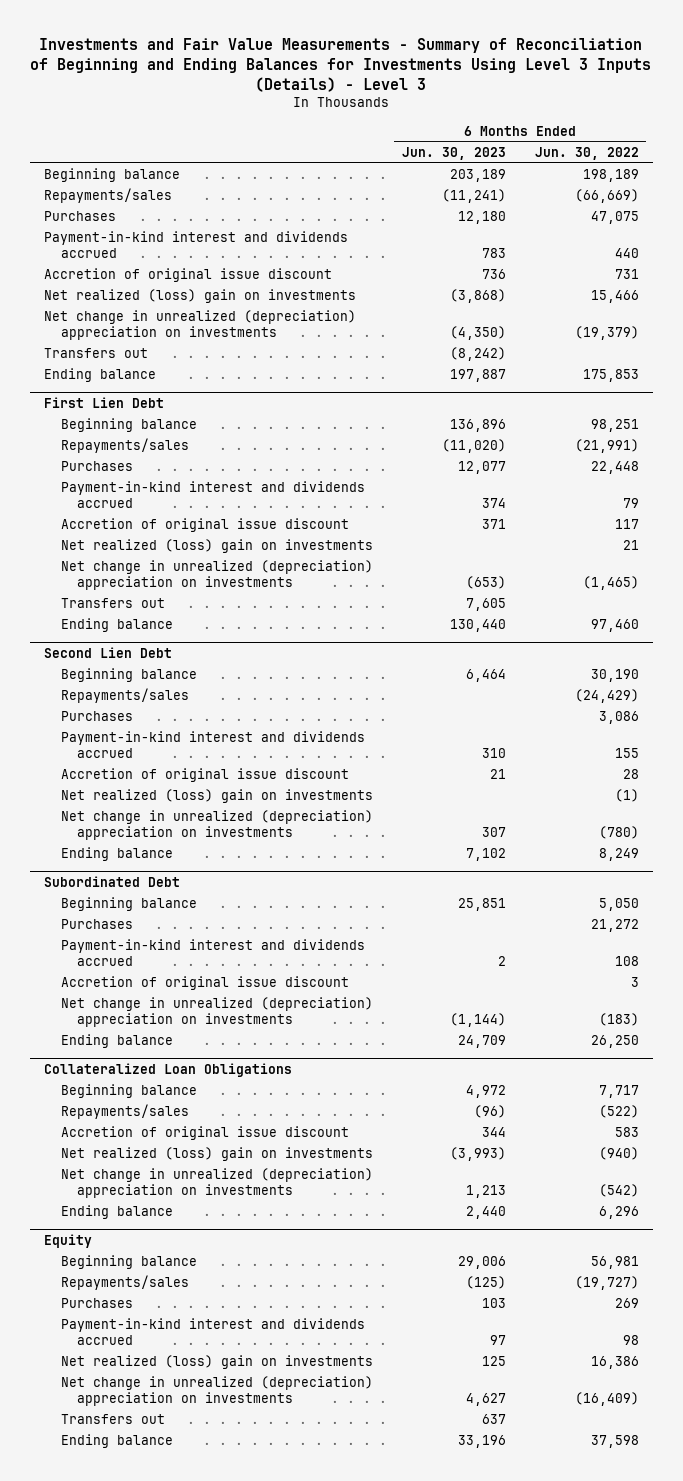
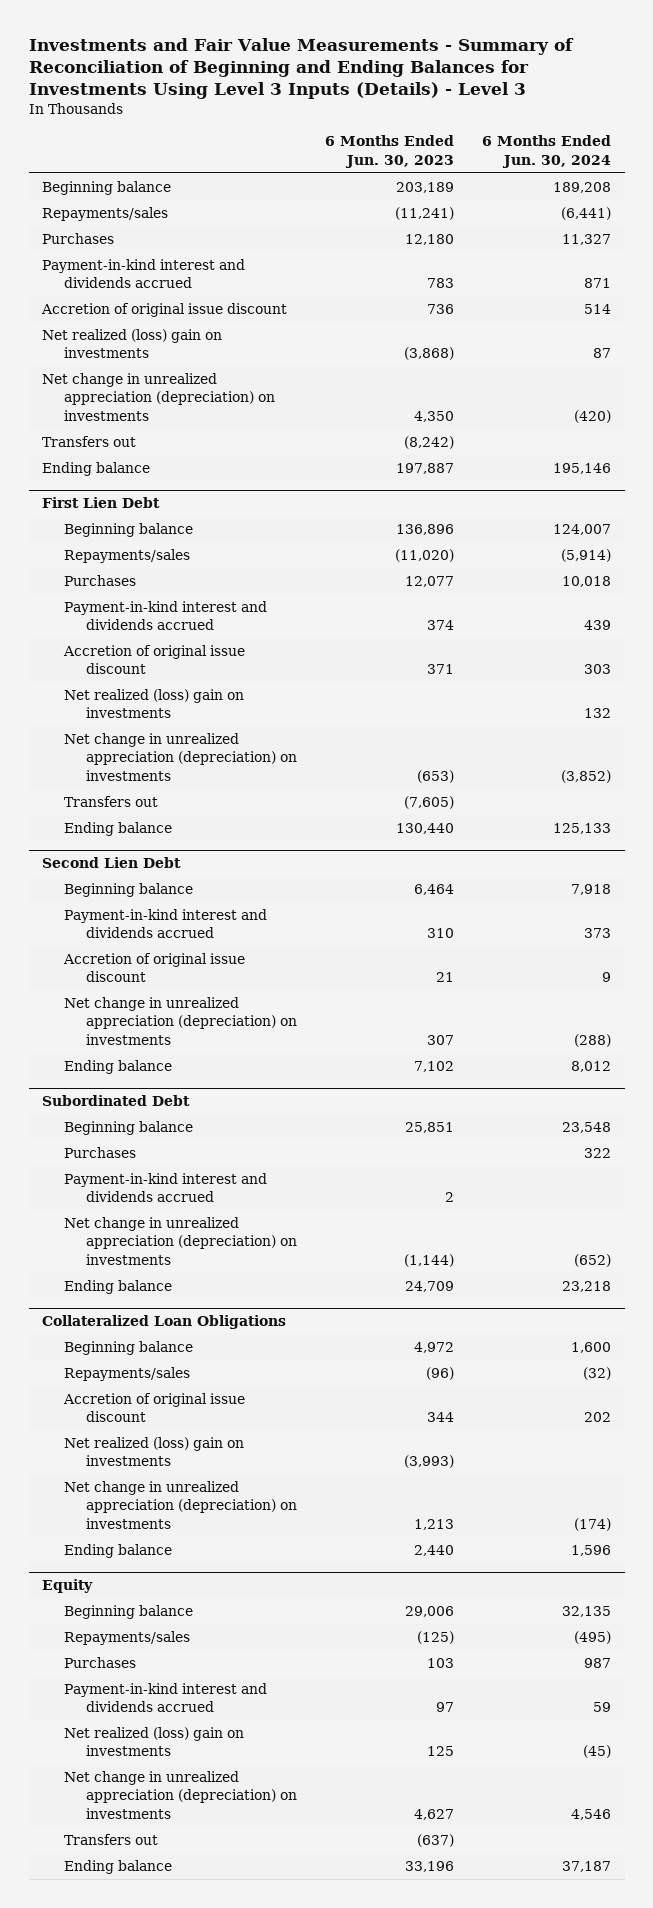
[534,146,639,160] Jun. 30, 2022 -> none
none -> [481,135,611,168] 6 Months Ended Jun. 30, 2024
[44,310,357,341] Net change in unrealized (depreciation) appreciation on investments -> [42,373,276,421] Net change in unrealized appreciation (depreciation) on investments
[449,326,506,341] (4,350) -> [414,410,455,422] 4,350
[60,560,373,591] Net change in unrealized (depreciation) appreciation on investments -> [64,733,298,781] Net change in unrealized appreciation (depreciation) on investments
[465,598,506,612] 7,605 -> [404,796,455,810] (7,605)
[60,688,189,704] Repayments/sales -> none
[60,711,133,722] Purchases -> none
[60,789,373,804] Net realized (loss) gain on investments -> none
[60,810,373,841] Net change in unrealized (depreciation) appreciation on investments -> [64,997,298,1045] Net change in unrealized appreciation (depreciation) on investments
[60,976,349,991] Accretion of original issue discount -> none
[60,997,373,1028] Net change in unrealized (depreciation) appreciation on investments -> [64,1217,298,1265] Net change in unrealized appreciation (depreciation) on investments
[60,1168,373,1199] Net change in unrealized (depreciation) appreciation on investments -> [64,1481,298,1529] Net change in unrealized appreciation (depreciation) on investments
[60,1376,373,1407] Net change in unrealized (depreciation) appreciation on investments -> [64,1771,298,1819] Net change in unrealized appreciation (depreciation) on investments
[481,1414,506,1425] 637 -> [417,1834,455,1848] (637)

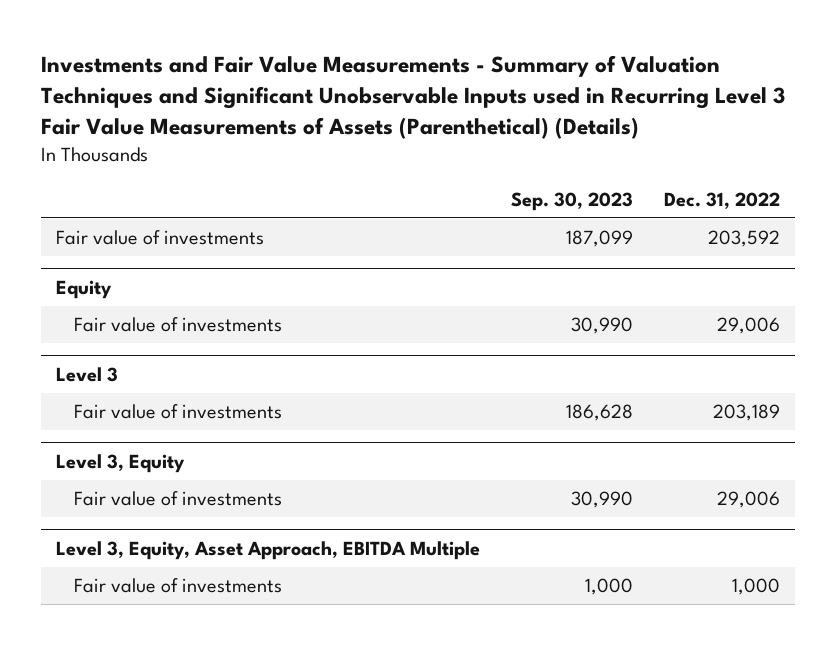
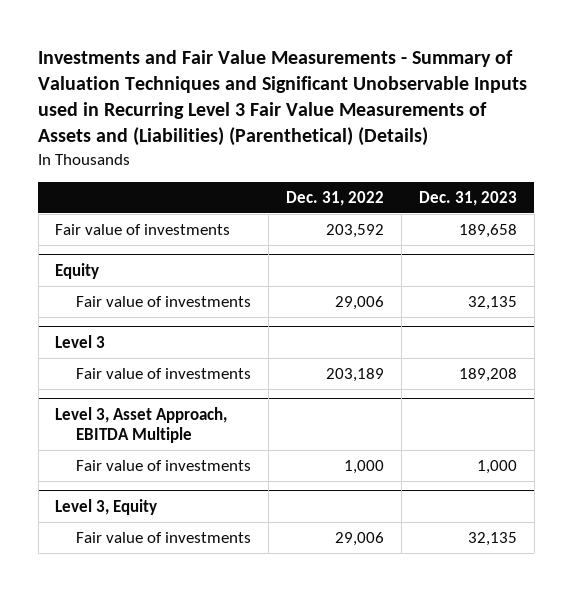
[41,54,786,139] Investments and Fair Value Measurements - Summary of Valuation Techniques and Significant Unobservable Inputs used in Recurring Level 3 Fair Value Measurements of Assets (Parenthetical) (Details) -> [38,50,528,147] Investments and Fair Value Measurements - Summary of Valuation Techniques and Significant Unobservable Inputs used in Recurring Level 3 Fair Value Measurements of Assets and (Liabilities) (Parenthetical) (Details)
[511,191,634,211] Sep. 30, 2023 -> none
none -> [418,190,517,206] Dec. 31, 2023
none -> [55,407,228,444] Level 3, Asset Approach, EBITDA Multiple
none -> [76,460,252,472] Fair value of investments
[56,541,481,561] Level 3, Equity, Asset Approach, EBITDA Multiple -> none
[74,578,283,594] Fair value of investments -> none

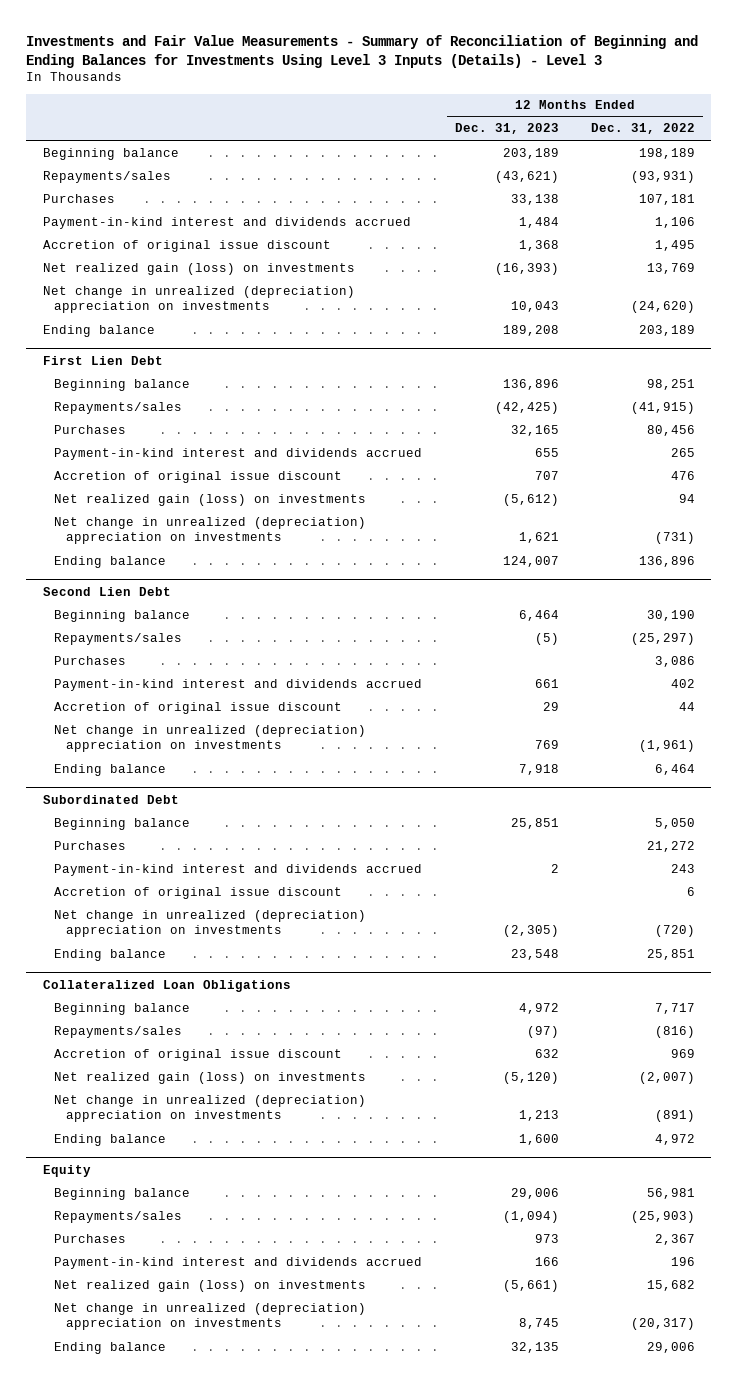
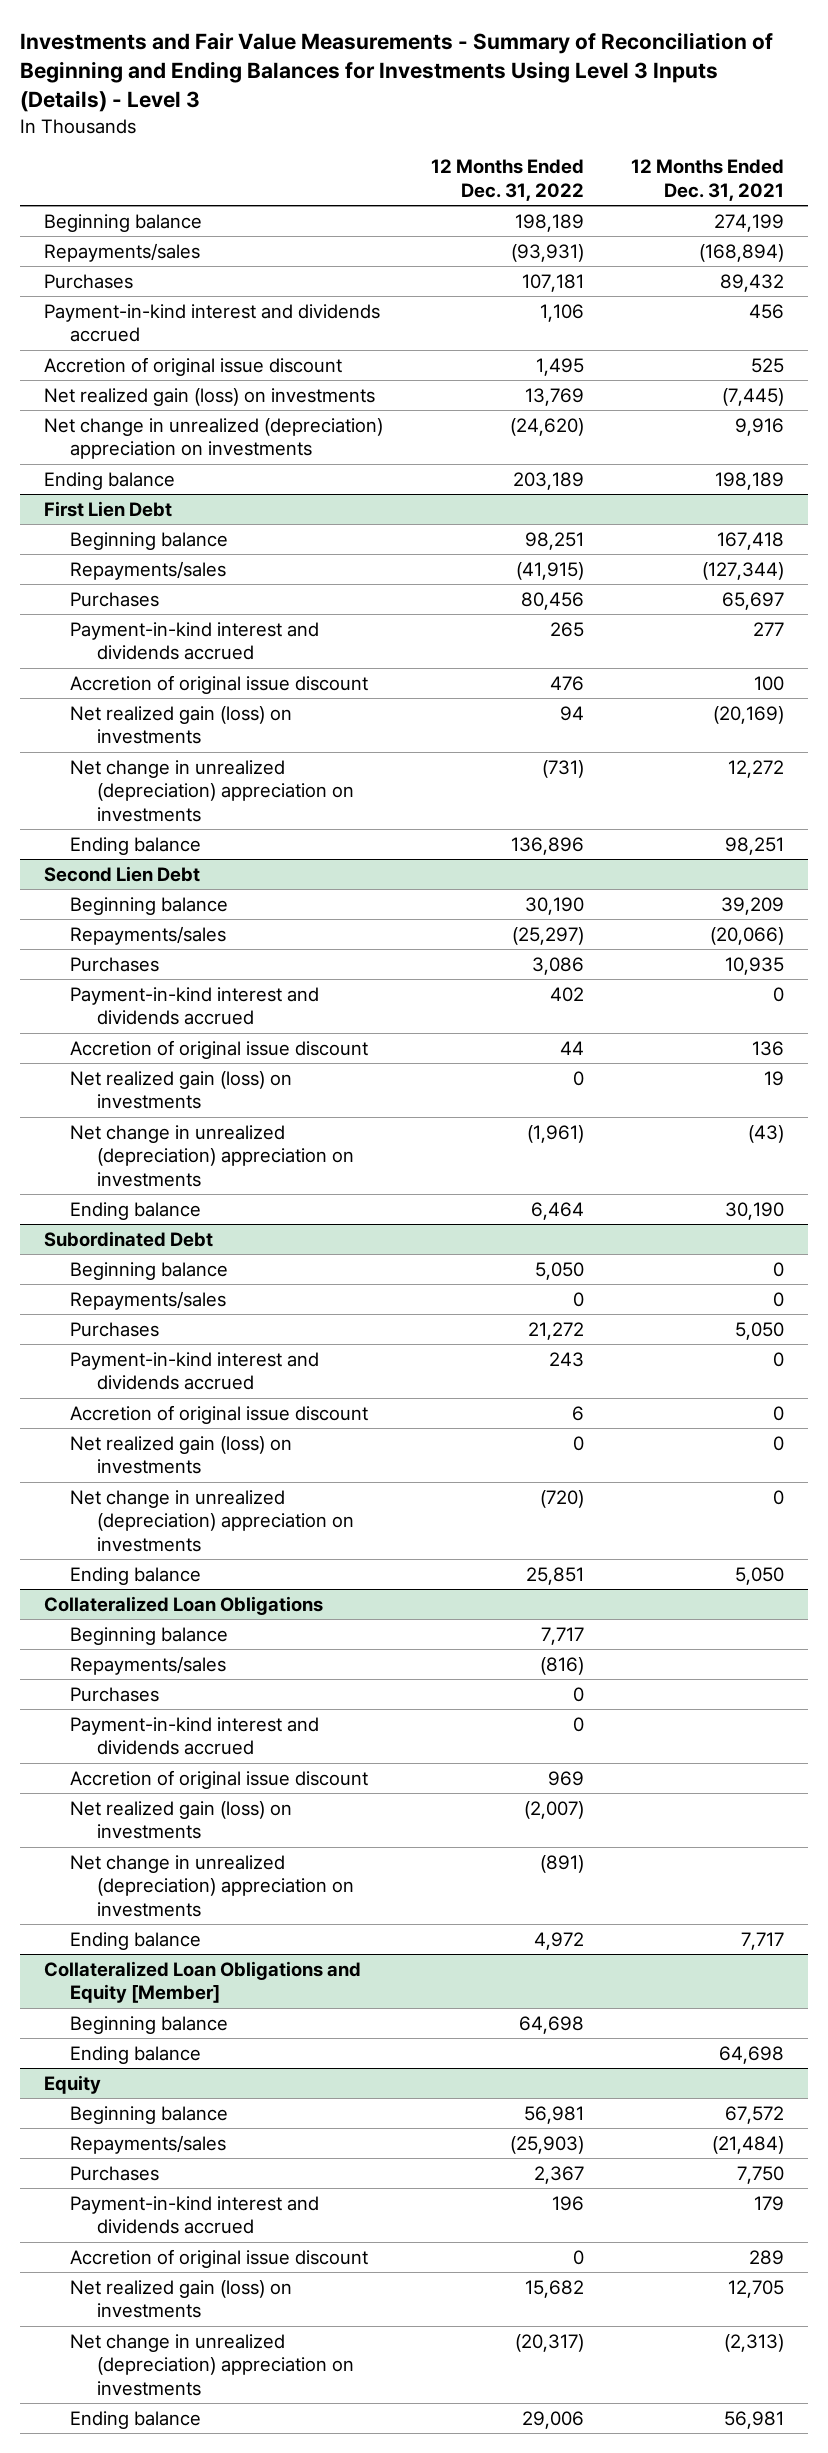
[454,123,559,135] Dec. 31, 2023 -> none
none -> [631,159,785,201] 12 Months Ended Dec. 31, 2021
none -> [70,1070,293,1110] Net realized gain (loss) on investments
none -> [70,1290,227,1310] Repayments/sales
none -> [70,1435,293,1475] Net realized gain (loss) on investments
none -> [70,1686,160,1702] Purchases
none -> [70,1716,320,1756] Payment-in-kind interest and dividends accrued
none -> [43,1960,361,2004] Collateralized Loan Obligations and Equity [Member]
none -> [70,2015,229,2034] Beginning balance
none -> [70,2045,202,2064] Ending balance
none -> [70,2248,369,2268] Accretion of original issue discount

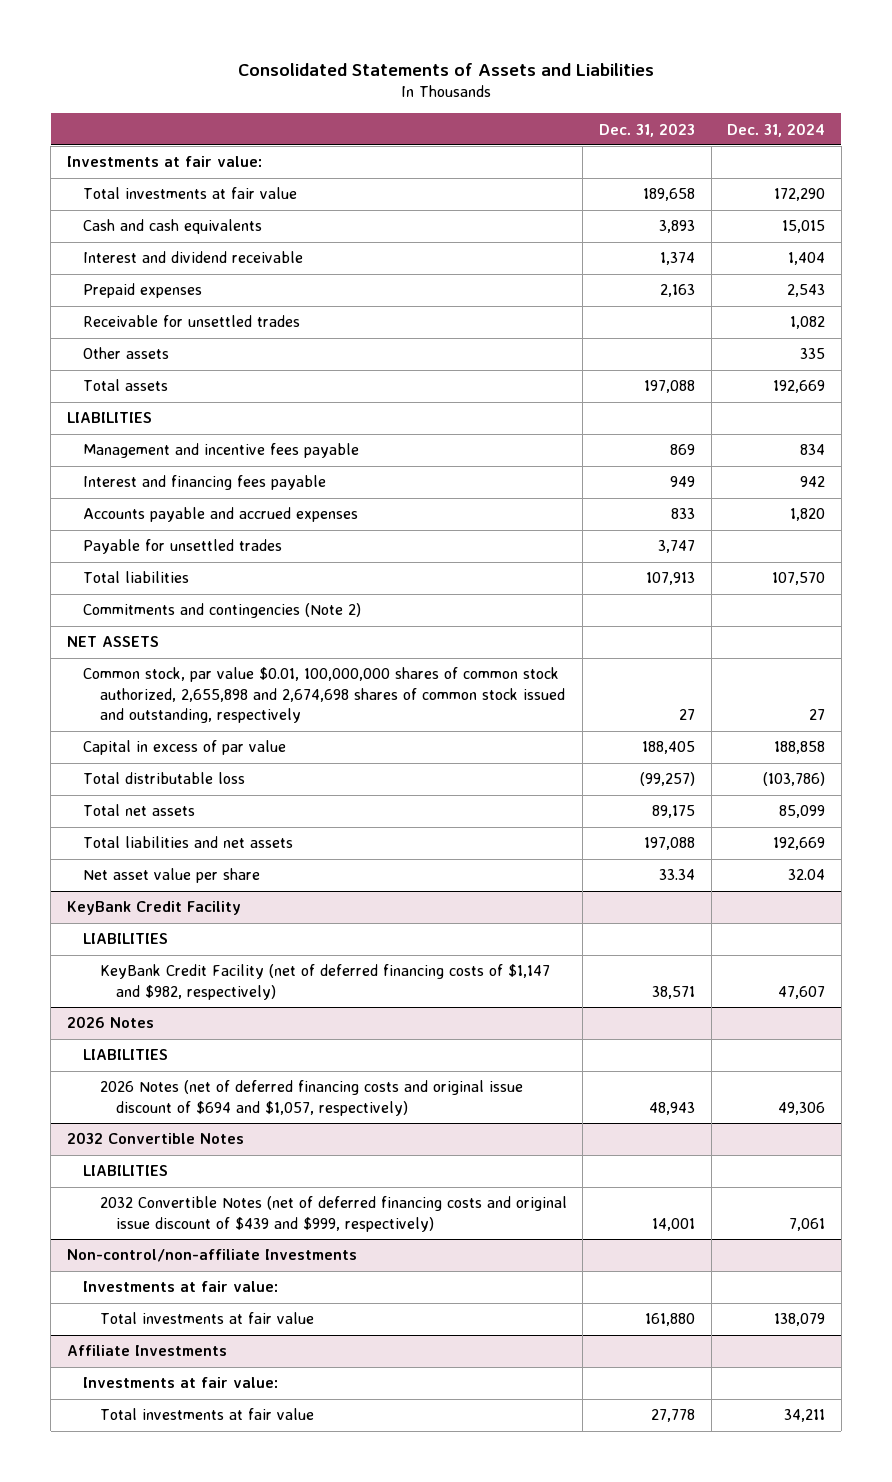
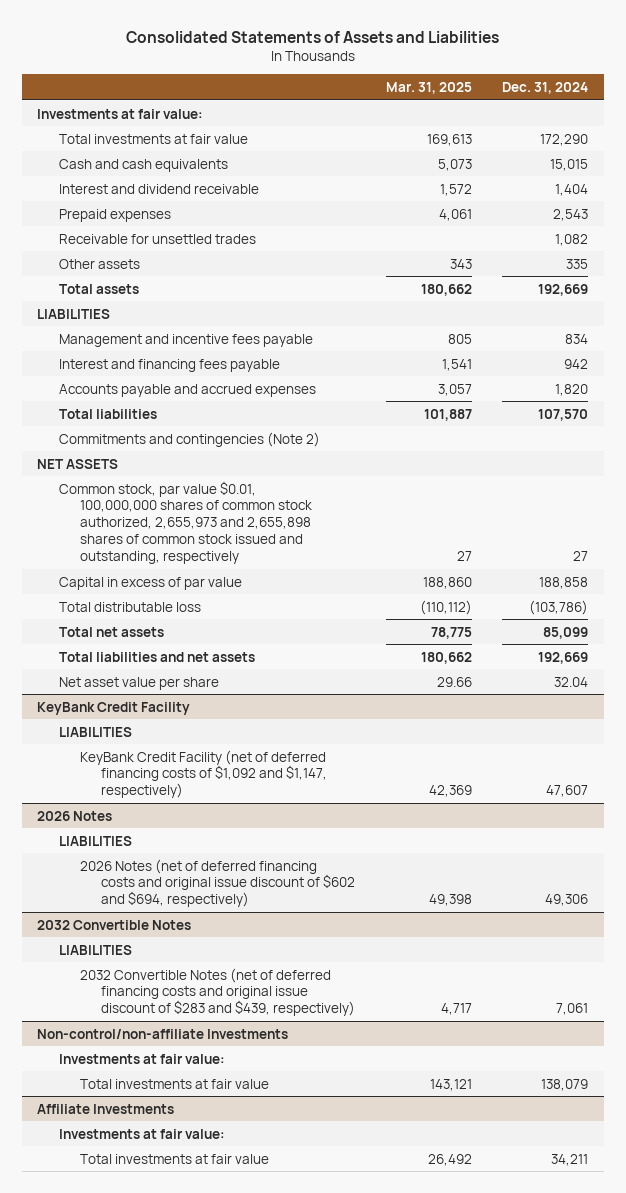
[599,122,696,137] Dec. 31, 2023 -> none
none -> [385,81,472,94] Mar. 31, 2025
[83,539,283,555] Payable for unsettled trades -> none
[83,667,565,724] Common stock, par value $0.01, 100,000,000 shares of common stock authorized, 2,655,898 and 2,674,698 shares of common stock issued and outstanding, respectively -> [58,480,312,564] Common stock, par value $0.01, 100,000,000 shares of common stock authorized, 2,655,973 and 2,655,898 shares of common stock issued and outstanding, respectively
[99,964,550,1000] KeyBank Credit Facility (net of deferred financing costs of $1,147 and $982, respectively) -> [79,749,327,799] KeyBank Credit Facility (net of deferred financing costs of $1,092 and $1,147, respectively)
[99,1080,523,1116] 2026 Notes (net of deferred financing costs and original issue discount of $694 and $1,057, respectively) -> [79,858,355,908] 2026 Notes (net of deferred financing costs and original issue discount of $602 and $694, respectively)
[99,1196,567,1232] 2032 Convertible Notes (net of deferred financing costs and original issue discount of $439 and $999, respectively) -> [79,967,355,1017] 2032 Convertible Notes (net of deferred financing costs and original issue discount of $283 and $439, respectively)

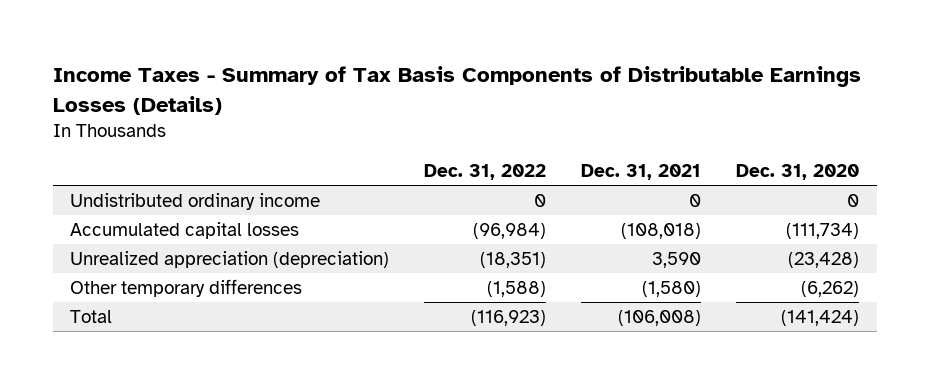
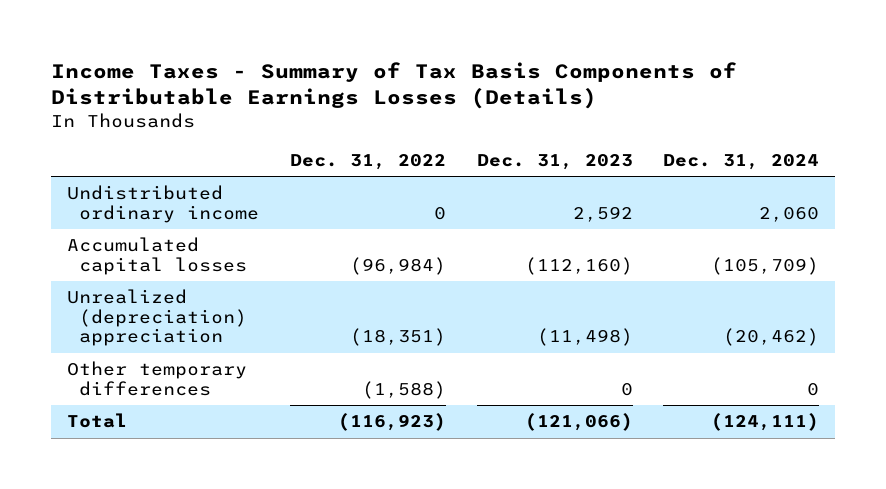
[581,164,702,181] Dec. 31, 2021 -> none
[736,164,860,181] Dec. 31, 2020 -> none
none -> [476,153,633,170] Dec. 31, 2023
none -> [663,153,820,170] Dec. 31, 2024
[70,250,390,268] Unrealized appreciation (depreciation) -> [66,289,247,347] Unrealized (depreciation) appreciation

